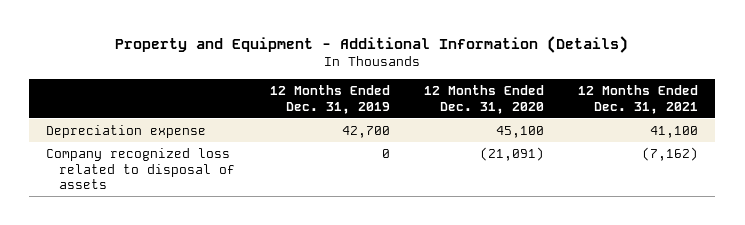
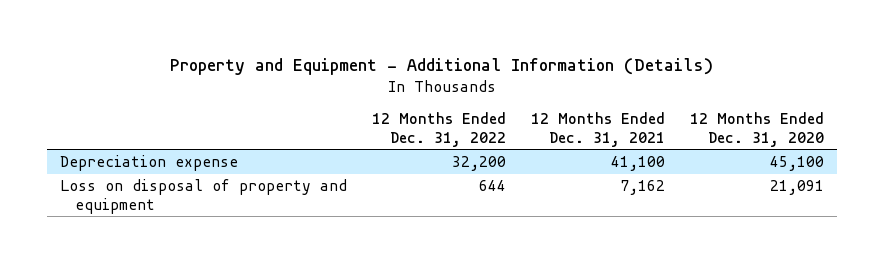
[269,85,390,114] 12 Months Ended Dec. 31, 2019 -> none
none -> [371,112,506,147] 12 Months Ended Dec. 31, 2022
[46,147,236,190] Company recognized loss related to disposal of assets -> [59,179,347,214] Loss on disposal of property and equipment
[479,146,544,161] (21,091) -> [770,180,825,196] 21,091
[642,146,699,161] (7,162) -> [620,180,666,196] 7,162

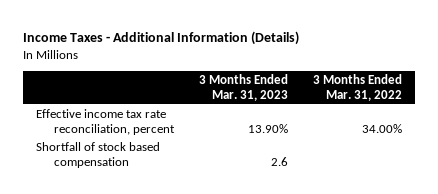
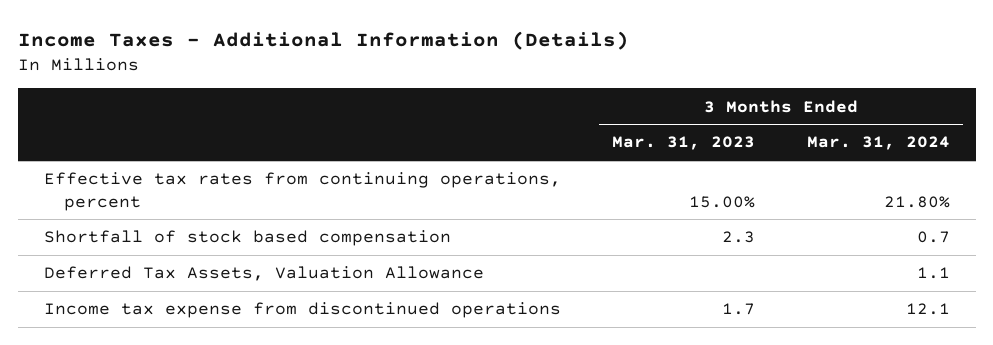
[313,74,403,101] 3 Months Ended Mar. 31, 2022 -> none
none -> [806,136,950,151] Mar. 31, 2024
[35,109,175,135] Effective income tax rate reconciliation, percent -> [43,172,561,211] Effective tax rates from continuing operations, percent
[248,123,289,133] 13.90% -> [689,195,756,208] 15.00%
[271,156,289,166] 2.6 -> [722,231,756,244] 2.3
none -> [43,266,484,282] Deferred Tax Assets, Valuation Allowance
none -> [43,302,561,319] Income tax expense from discontinued operations

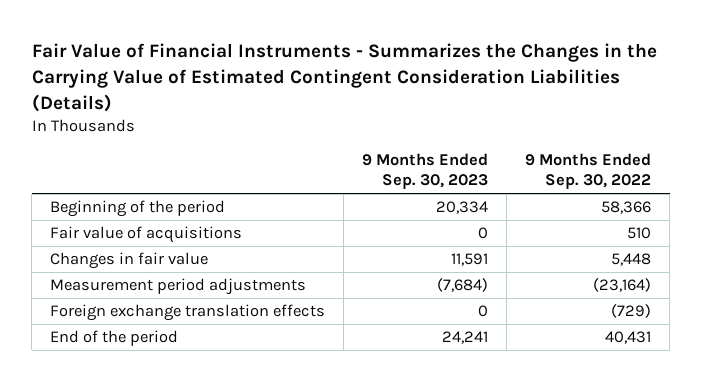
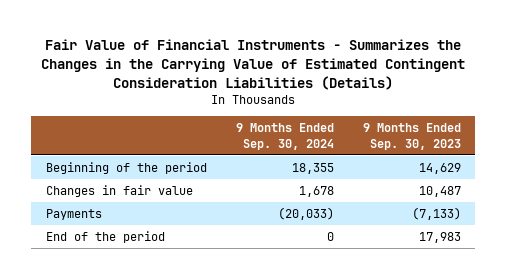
[525,153,652,190] 9 Months Ended Sep. 30, 2022 -> none
none -> [235,123,334,150] 9 Months Ended Sep. 30, 2024
[50,226,243,244] Fair value of acquisitions -> none
[50,278,307,296] Measurement period adjustments -> none
[50,304,326,322] Foreign exchange translation effects -> none
[436,201,489,215] 20,334 -> [418,163,461,175] 14,629
[451,253,489,267] 11,591 -> [418,186,461,198] 10,487
none -> [45,209,102,221] Payments
[442,331,489,345] 24,241 -> [418,232,461,244] 17,983

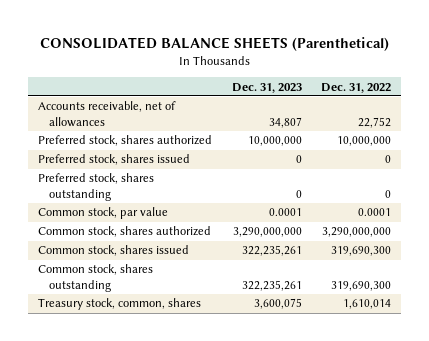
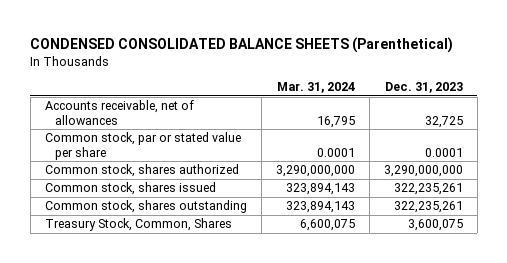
[39,36,389,51] CONSOLIDATED BALANCE SHEETS (Parenthetical) -> [30,37,454,54] CONDENSED CONSOLIDATED BALANCE SHEETS (Parenthetical)
[321,82,392,93] Dec. 31, 2022 -> none
none -> [276,82,355,94] Mar. 31, 2024
[37,135,212,147] Preferred stock, shares authorized -> none
[37,154,190,166] Preferred stock, shares issued -> none
[37,173,154,201] Preferred stock, shares outstanding -> none
[268,116,302,128] 34,807 -> [424,115,463,128] 32,725
[37,207,168,220] Common stock, par value -> [44,132,241,160] Common stock, par or stated value per share
[37,298,201,311] Treasury stock, common, shares -> [44,218,232,232] Treasury Stock, Common, Shares

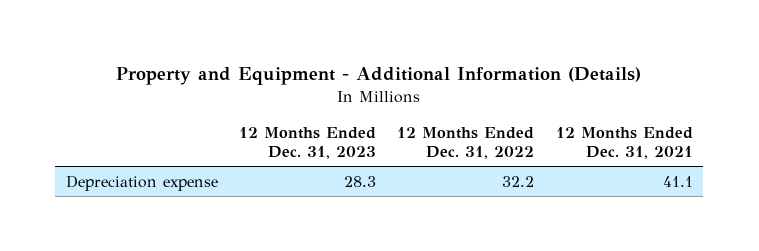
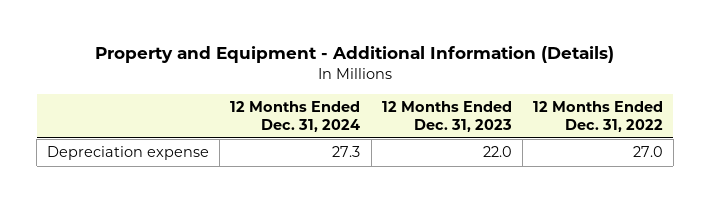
[555,126,693,160] 12 Months Ended Dec. 31, 2021 -> none
none -> [230,101,361,132] 12 Months Ended Dec. 31, 2024
[344,176,377,188] 28.3 -> [482,146,512,158] 22.0
[502,176,535,188] 32.2 -> [632,146,663,158] 27.0

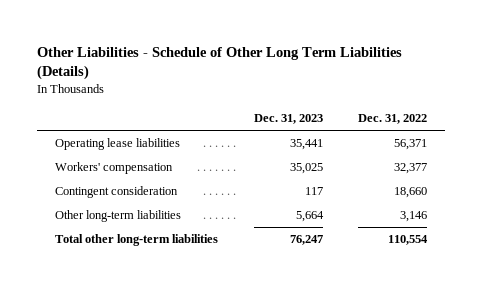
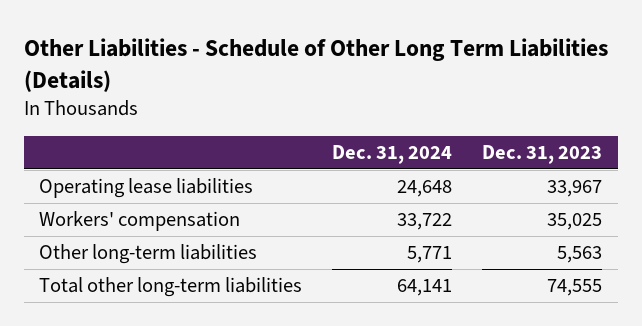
[358,114,428,125] Dec. 31, 2022 -> none
none -> [332,145,453,165] Dec. 31, 2024
[289,139,323,151] 35,441 -> [547,180,603,198] 33,967
[55,186,179,199] Contingent consideration -> none
[295,211,324,223] 5,664 -> [557,246,603,264] 5,563
[289,235,323,246] 76,247 -> [547,279,603,297] 74,555

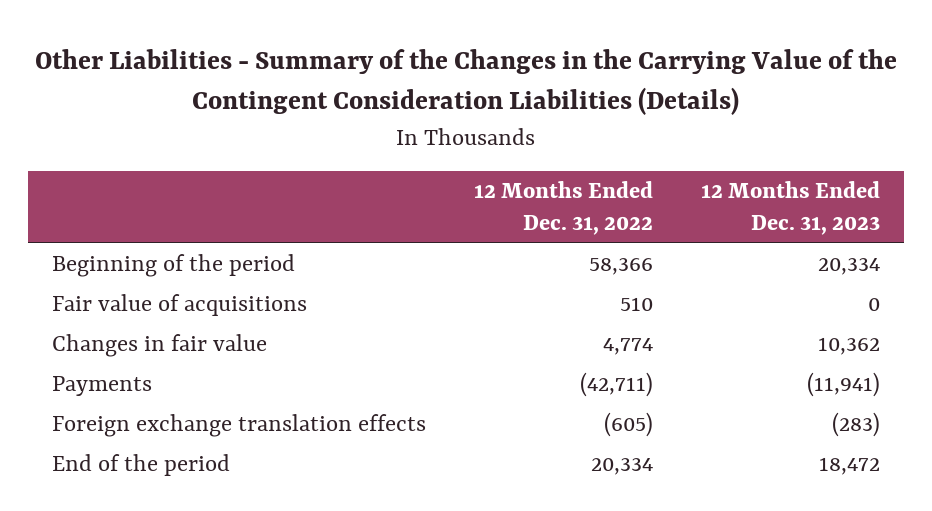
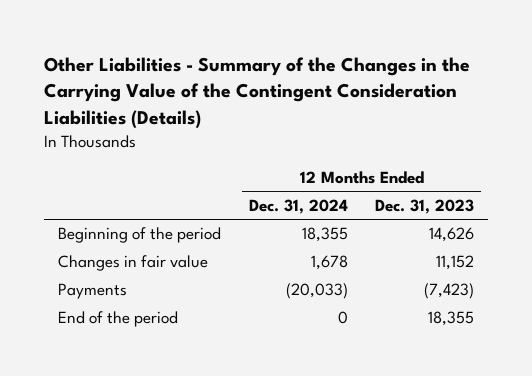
[474,181,654,235] 12 Months Ended Dec. 31, 2022 -> none
none -> [248,199,348,215] Dec. 31, 2024
[52,293,308,316] Fair value of acquisitions -> none
[52,413,427,437] Foreign exchange translation effects -> none
[817,257,880,275] 20,334 -> [429,227,475,243] 14,626
[817,336,880,355] 10,362 -> [436,255,475,271] 11,152
[806,371,880,397] (11,941) -> [424,283,475,300] (7,423)
[818,456,880,475] 18,472 -> [428,311,475,327] 18,355

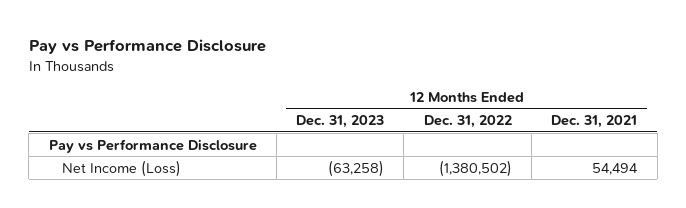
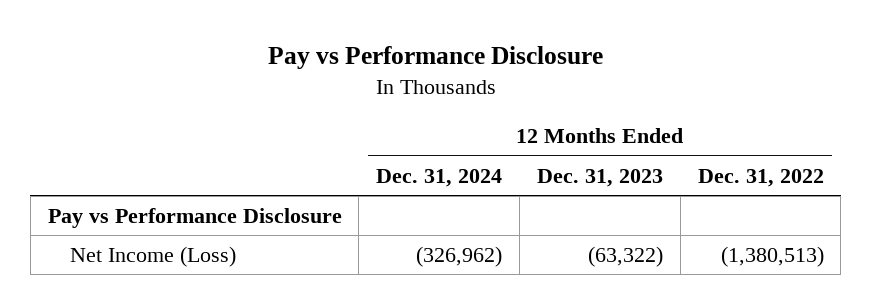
[551,114,638,128] Dec. 31, 2021 -> none
none -> [376,168,503,187] Dec. 31, 2024
[328,159,385,177] (63,258) -> [587,245,663,267] (63,322)
[438,159,512,177] (1,380,502) -> [720,245,824,267] (1,380,513)

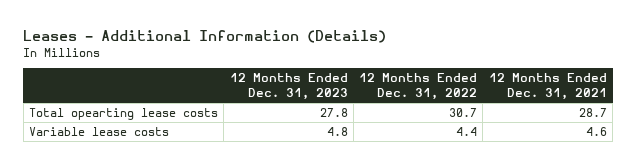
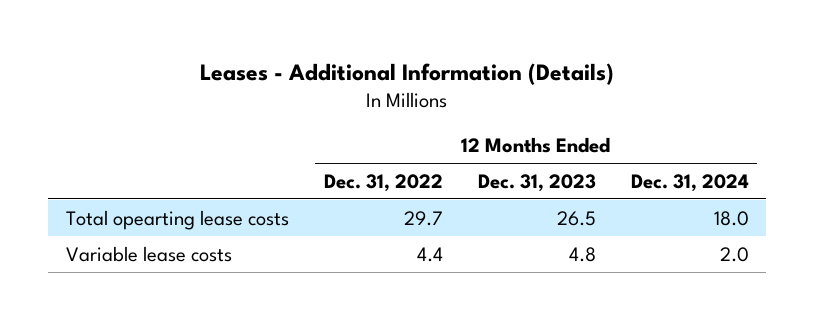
[488,73,607,101] 12 Months Ended Dec. 31, 2021 -> none
none -> [630,173,749,192] Dec. 31, 2024
[319,108,348,118] 27.8 -> [556,210,596,226] 26.5
[449,108,478,118] 30.7 -> [403,210,443,226] 29.7

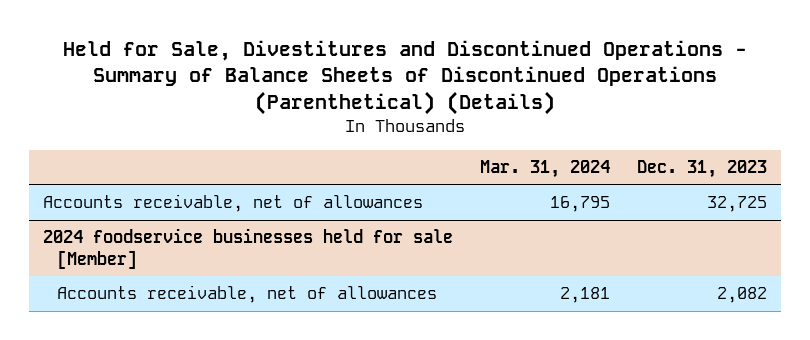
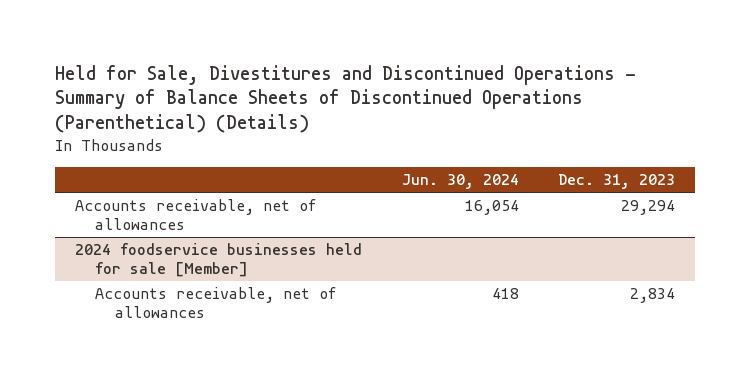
[479,159,610,178] Mar. 31, 2024 -> none
none -> [401,173,519,189] Jun. 30, 2024
[707,196,768,213] 32,725 -> [621,200,676,216] 29,294
[717,287,768,304] 2,082 -> [630,288,676,304] 2,834

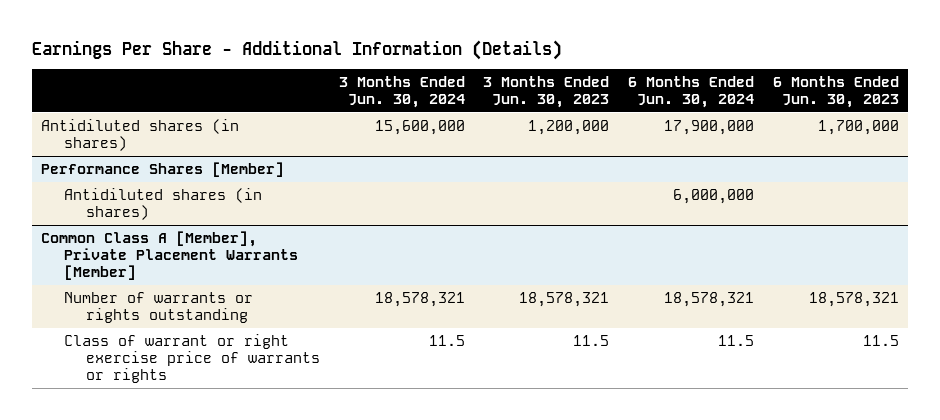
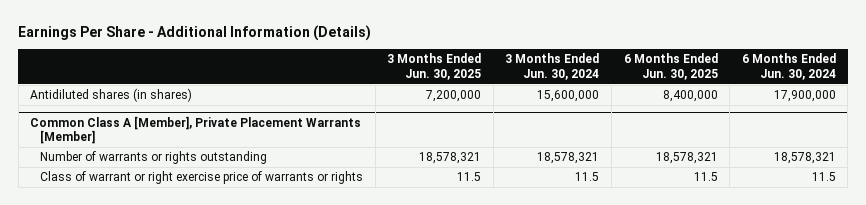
[483,76,610,109] 3 Months Ended Jun. 30, 2023 -> none
[772,76,899,109] 6 Months Ended Jun. 30, 2023 -> none
none -> [387,53,482,80] 3 Months Ended Jun. 30, 2025
none -> [623,53,718,80] 6 Months Ended Jun. 30, 2025
[41,162,285,178] Performance Shares [Member] -> none
[63,188,262,221] Antidiluted shares (in shares) -> none

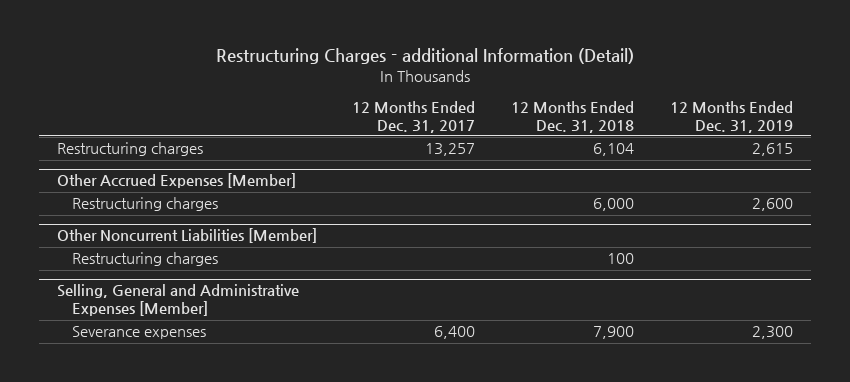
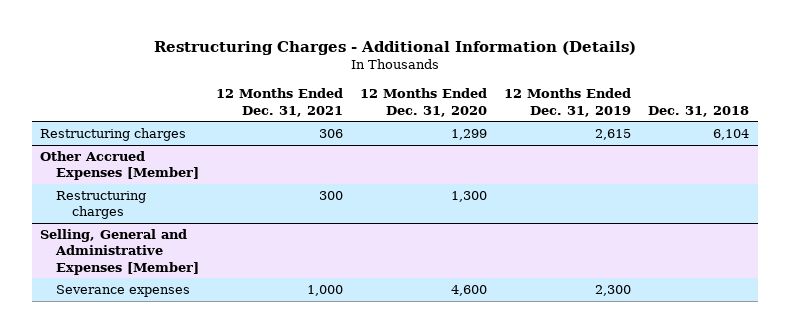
[215,48,634,65] Restructuring Charges - additional Information (Detail) -> [153,40,636,55] Restructuring Charges - Additional Information (Details)
[352,100,476,133] 12 Months Ended Dec. 31, 2017 -> none
[511,100,635,133] 12 Months Ended Dec. 31, 2018 -> none
none -> [216,88,344,117] 12 Months Ended Dec. 31, 2021
none -> [360,88,488,117] 12 Months Ended Dec. 31, 2020
none -> [648,105,750,117] Dec. 31, 2018
[71,197,218,212] Restructuring charges -> none
[56,228,317,244] Other Noncurrent Liabilities [Member] -> none

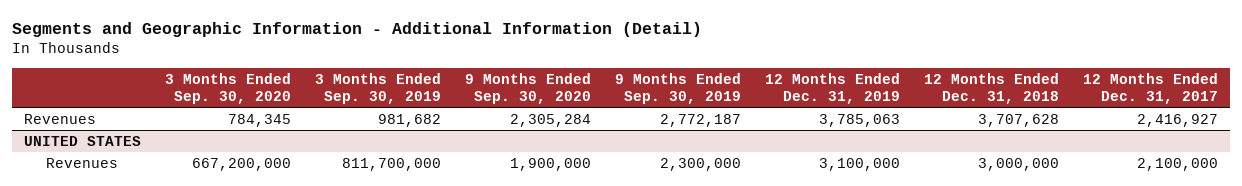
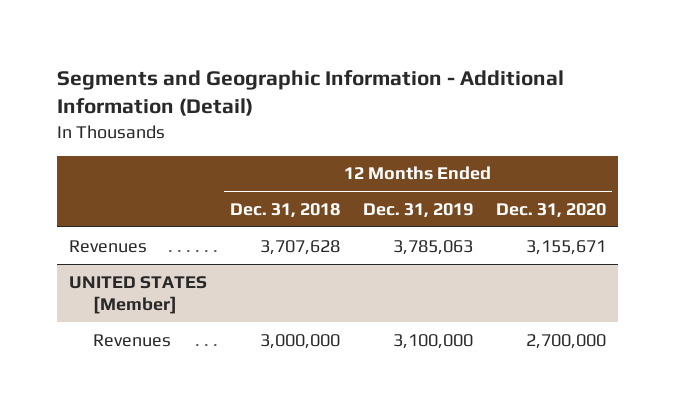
[164,72,291,104] 3 Months Ended Sep. 30, 2020 -> none
[314,72,441,104] 3 Months Ended Sep. 30, 2019 -> none
[464,72,591,104] 9 Months Ended Sep. 30, 2020 -> none
[614,72,741,104] 9 Months Ended Sep. 30, 2019 -> none
[1083,72,1219,104] 12 Months Ended Dec. 31, 2017 -> none
none -> [496,202,607,218] Dec. 31, 2020
[23,135,141,146] UNITED STATES -> [68,275,207,314] UNITED STATES [Member]

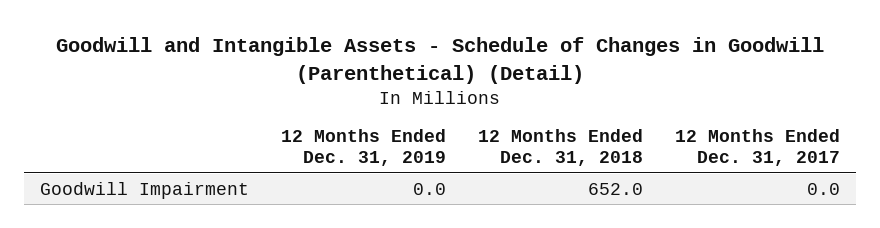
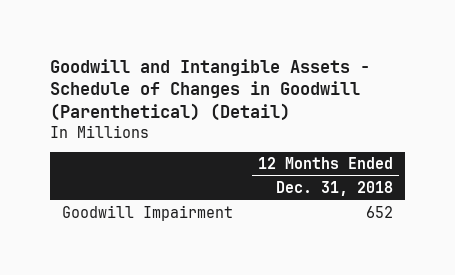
[281,129,447,167] 12 Months Ended Dec. 31, 2019 -> none
[674,129,840,167] 12 Months Ended Dec. 31, 2017 -> none
[588,183,644,196] 652.0 -> [366,206,394,219] 652

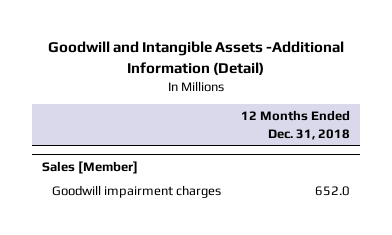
[50,58,371,121] Goodwill and Intangible Assets - Schedule of Changes in Goodwill (Parenthetical) (Detail) -> [47,41,344,76] Goodwill and Intangible Assets -Additional Information (Detail)
none -> [41,160,138,174] Sales [Member]
[62,205,234,222] Goodwill Impairment -> [51,185,221,199] Goodwill impairment charges
[366,206,394,219] 652 -> [314,186,350,197] 652.0

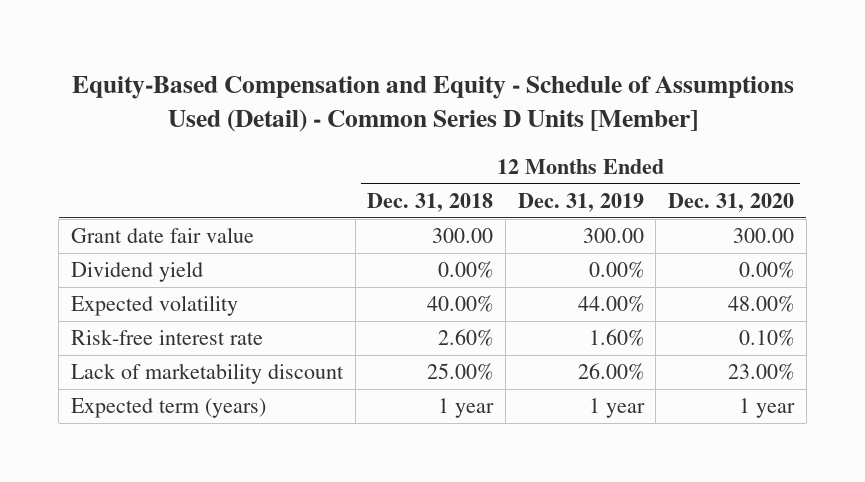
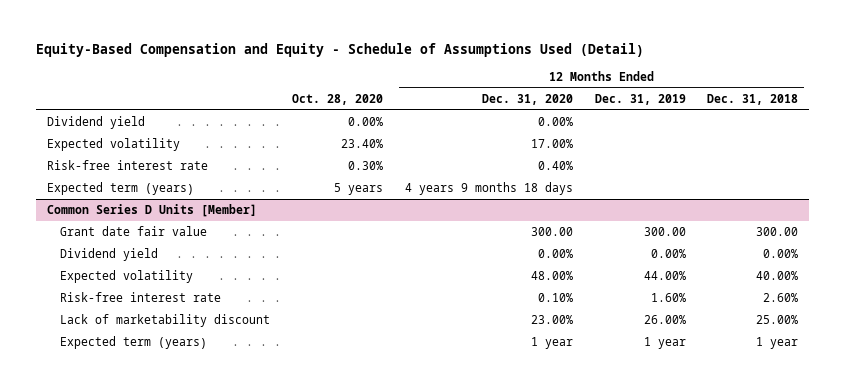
[71,76,794,133] Equity-Based Compensation and Equity - Schedule of Assumptions Used (Detail) - Common Series D Units [Member] -> [35,42,644,57] Equity-Based Compensation and Equity - Schedule of Assumptions Used (Detail)
none -> [292,93,384,105] Oct. 28, 2020
none -> [46,116,145,130] Dividend yield
none -> [46,138,180,152] Expected volatility
none -> [46,160,208,171] Risk-free interest rate
none -> [46,182,194,196] Expected term (years)
none -> [46,204,257,218] Common Series D Units [Member]

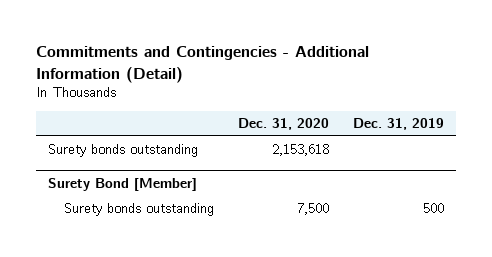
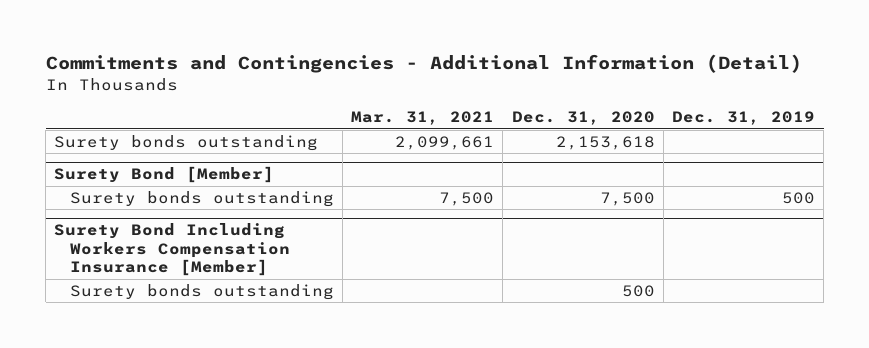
none -> [351,111,495,126] Mar. 31, 2021
none -> [54,223,291,277] Surety Bond Including Workers Compensation Insurance [Member]
none -> [70,283,335,300] Surety bonds outstanding

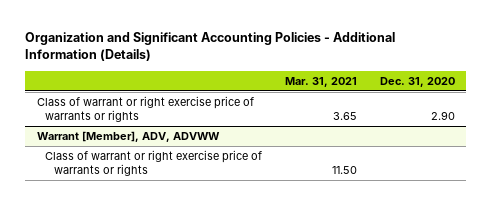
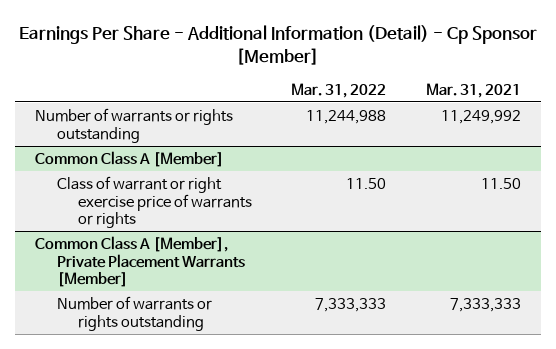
[25,32,396,62] Organization and Significant Accounting Policies - Additional Information (Details) -> [19,24,538,65] Earnings Per Share - Additional Information (Detail) - Cp Sponsor [Member]
[379,76,455,87] Dec. 31, 2020 -> none
none -> [291,82,387,98] Mar. 31, 2022
[36,96,254,122] Class of warrant or right exercise price of warrants or rights -> none
[36,131,220,143] Warrant [Member], ADV, ADVWW -> none
none -> [35,108,234,143] Number of warrants or rights outstanding
none -> [35,151,225,168] Common Class A [Member]
none -> [35,236,245,288] Common Class A [Member], Private Placement Warrants [Member]
none -> [56,296,212,331] Number of warrants or rights outstanding

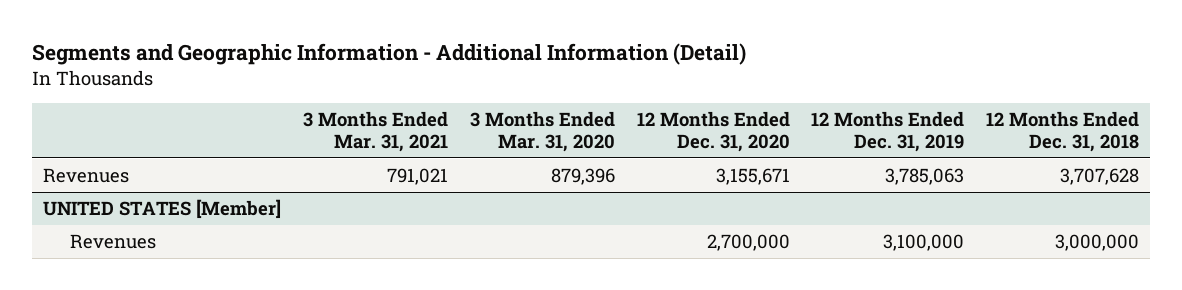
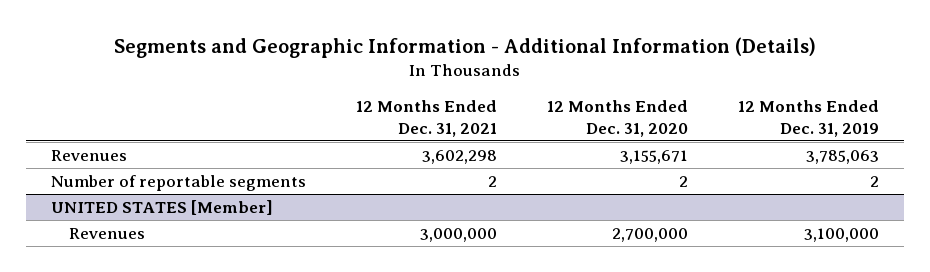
[32,43,747,66] Segments and Geographic Information - Additional Information (Detail) -> [113,36,816,58] Segments and Geographic Information - Additional Information (Details)
[302,111,448,153] 3 Months Ended Mar. 31, 2021 -> none
[469,111,615,153] 3 Months Ended Mar. 31, 2020 -> none
[986,111,1140,153] 12 Months Ended Dec. 31, 2018 -> none
none -> [355,99,497,137] 12 Months Ended Dec. 31, 2021
none -> [50,174,306,191] Number of reportable segments

